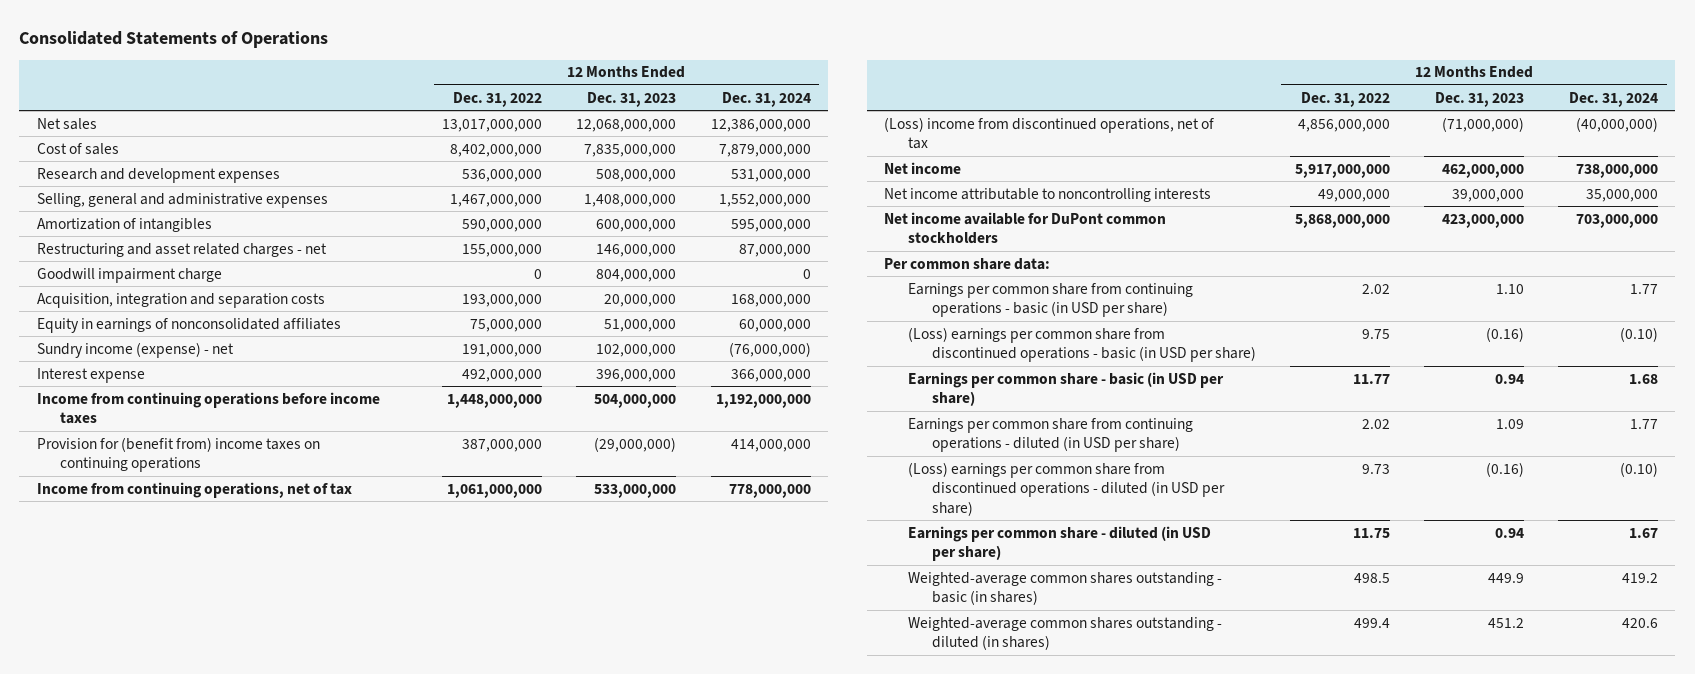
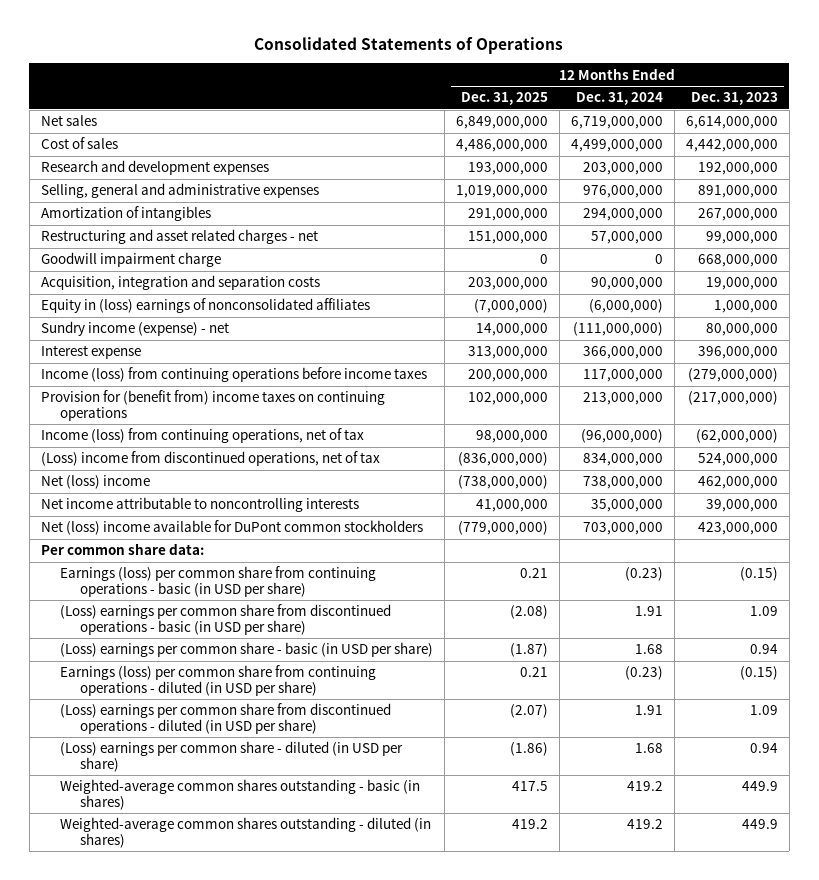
[453,91,543,107] Dec. 31, 2022 -> none
none -> [461,92,549,106] Dec. 31, 2025
[576,118,677,132] 12,068,000,000 -> [685,116,778,130] 6,614,000,000
[710,118,811,132] 12,386,000,000 -> [571,116,664,130] 6,719,000,000
[584,143,677,157] 7,835,000,000 -> [685,139,778,153] 4,442,000,000
[718,143,811,157] 7,879,000,000 -> [571,139,664,153] 4,499,000,000
[596,168,677,182] 508,000,000 -> [697,162,778,176] 192,000,000
[730,168,811,182] 531,000,000 -> [583,162,664,176] 203,000,000
[584,193,677,207] 1,408,000,000 -> [697,185,778,199] 891,000,000
[718,193,811,207] 1,552,000,000 -> [583,185,664,199] 976,000,000
[596,218,677,232] 600,000,000 -> [697,208,778,222] 267,000,000
[730,218,811,232] 595,000,000 -> [583,208,664,222] 294,000,000
[596,243,677,257] 146,000,000 -> [705,231,778,245] 99,000,000
[738,243,811,257] 87,000,000 -> [591,231,664,245] 57,000,000
[596,268,677,282] 804,000,000 -> [697,254,778,268] 668,000,000
[604,293,677,307] 20,000,000 -> [705,277,778,291] 19,000,000
[730,293,811,307] 168,000,000 -> [591,277,664,291] 90,000,000
[36,317,341,333] Equity in earnings of nonconsolidated affiliates -> [40,298,370,314] Equity in (loss) earnings of nonconsolidated affiliates
[604,318,677,332] 51,000,000 -> [713,300,778,314] 1,000,000
[738,318,811,332] 60,000,000 -> [589,299,664,314] (6,000,000)
[596,343,677,357] 102,000,000 -> [705,323,778,337] 80,000,000
[728,341,811,357] (76,000,000) -> [573,322,664,337] (111,000,000)
[36,391,380,425] Income from continuing operations before income taxes -> [40,367,427,383] Income (loss) from continuing operations before income taxes
[594,393,677,408] 504,000,000 -> [687,368,778,383] (279,000,000)
[715,393,811,408] 1,192,000,000 -> [583,369,664,383] 117,000,000
[594,436,677,452] (29,000,000) -> [687,391,778,406] (217,000,000)
[730,438,811,452] 414,000,000 -> [583,392,664,406] 213,000,000
[36,481,352,498] Income from continuing operations, net of tax -> [40,428,364,444] Income (loss) from continuing operations, net of tax
[594,483,677,498] 533,000,000 -> [695,429,778,444] (62,000,000)
[728,483,811,498] 778,000,000 -> [581,429,664,444] (96,000,000)
[1441,116,1524,132] (71,000,000) -> [697,453,778,467] 524,000,000
[1576,116,1659,132] (40,000,000) -> [583,453,664,467] 834,000,000
[884,161,962,174] Net income -> [40,475,150,490] Net (loss) income
[884,211,1167,245] Net income available for DuPont common stockholders -> [40,520,423,536] Net (loss) income available for DuPont common stockholders
[907,282,1193,318] Earnings per common share from continuing operations - basic (in USD per share) -> [60,566,377,597] Earnings (loss) per common share from continuing operations - basic (in USD per share)
[1495,283,1524,294] 1.10 -> [739,567,778,582] (0.15)
[1630,283,1659,294] 1.77 -> [625,567,664,582] (0.23)
[1485,326,1524,342] (0.16) -> [749,606,778,617] 1.09
[1620,326,1659,342] (0.10) -> [635,606,664,617] 1.91
[907,371,1224,407] Earnings per common share - basic (in USD per share) -> [60,642,434,658] (Loss) earnings per common share - basic (in USD per share)
[907,417,1193,453] Earnings per common share from continuing operations - diluted (in USD per share) -> [60,665,377,696] Earnings (loss) per common share from continuing operations - diluted (in USD per share)
[1495,418,1524,429] 1.09 -> [739,666,778,681] (0.15)
[1630,418,1659,429] 1.77 -> [625,666,664,681] (0.23)
[1485,461,1524,477] (0.16) -> [749,705,778,716] 1.09
[1620,461,1659,477] (0.10) -> [635,705,664,716] 1.91
[907,525,1211,562] Earnings per common share - diluted (in USD per share) -> [60,741,404,772] (Loss) earnings per common share - diluted (in USD per share)
[1629,527,1659,538] 1.67 -> [635,743,664,754] 1.68
[1487,617,1524,628] 451.2 -> [741,819,778,830] 449.9
[1622,617,1659,628] 420.6 -> [627,819,664,830] 419.2

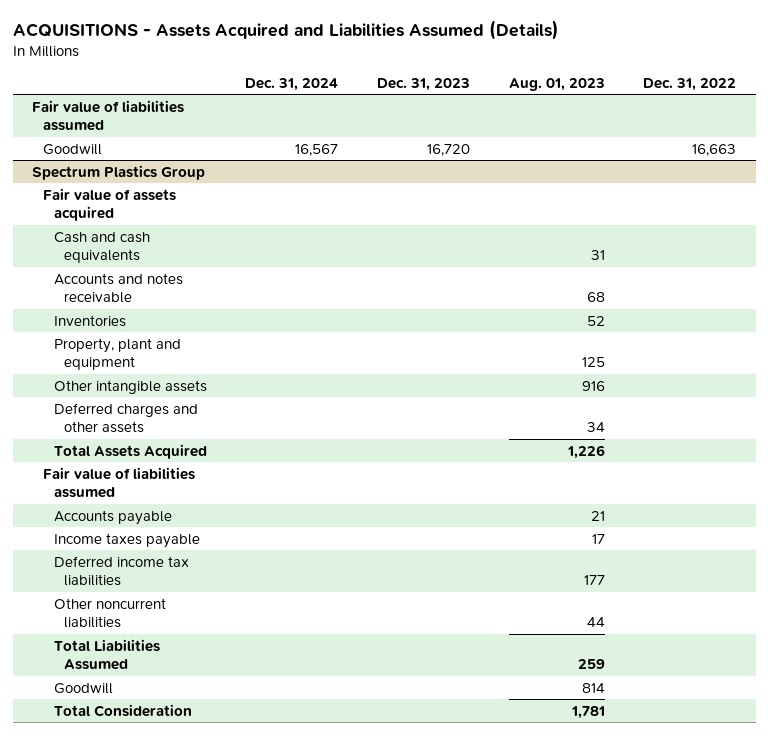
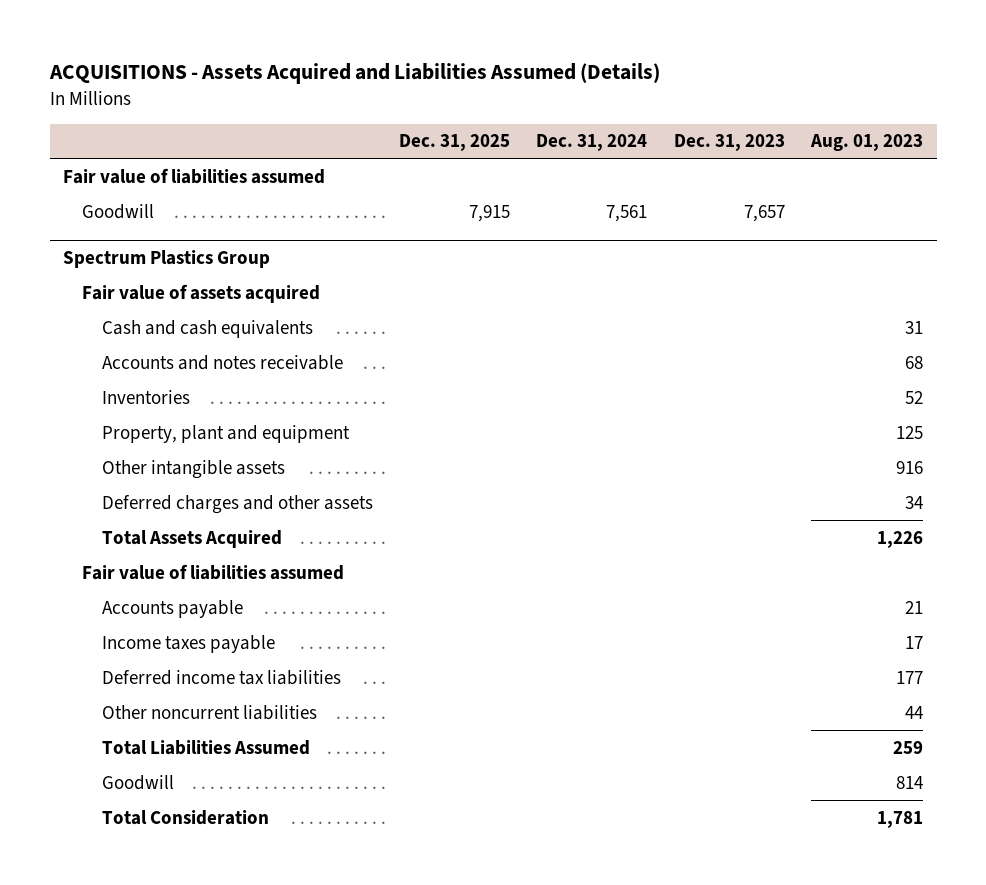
[643,77,737,91] Dec. 31, 2022 -> none
none -> [399,134,511,152] Dec. 31, 2025
[295,143,339,156] 16,567 -> [606,204,648,222] 7,561
[426,143,470,156] 16,720 -> [743,204,785,222] 7,657

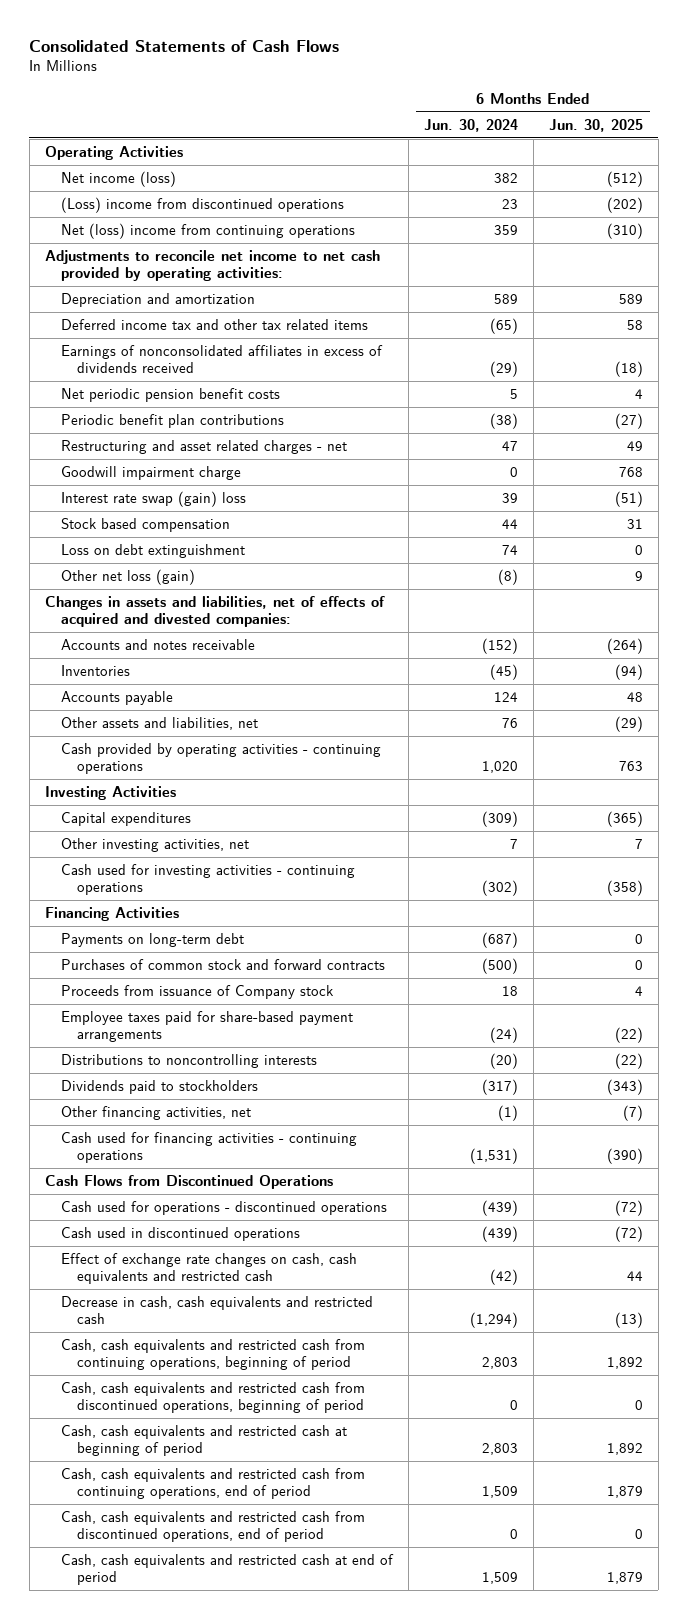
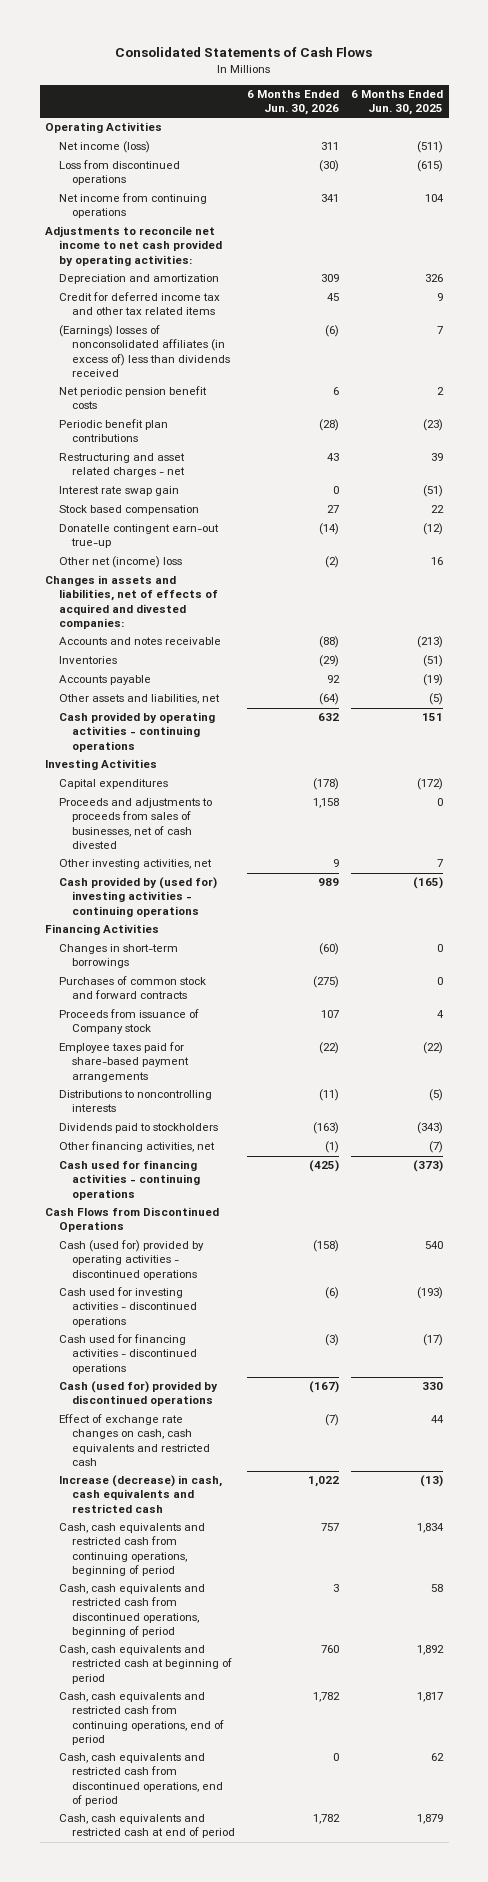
[423,118,518,132] Jun. 30, 2024 -> none
none -> [247,90,340,116] 6 Months Ended Jun. 30, 2026
[606,171,643,188] (512) -> [416,141,443,154] (511)
[60,197,344,214] (Loss) income from discontinued operations -> [58,160,180,186] Loss from discontinued operations
[606,197,643,214] (202) -> [416,160,443,173] (615)
[60,223,355,240] Net (loss) income from continuing operations -> [58,193,207,219] Net income from continuing operations
[606,223,643,240] (310) -> [424,194,444,203] 104
[60,466,241,481] Goodwill impairment charge -> none
[60,544,245,559] Loss on debt extinguishment -> none
[618,294,643,305] 589 -> [424,274,443,283] 326
[60,319,368,331] Deferred income tax and other tax related items -> [58,292,220,316] Credit for deferred income tax and other tax related items
[626,320,643,331] 58 -> [436,293,443,302] 9
[60,345,383,373] Earnings of nonconsolidated affiliates in excess of dividends received -> [58,325,231,377] (Earnings) losses of nonconsolidated affiliates (in excess of) less than dividends received
[614,360,643,377] (18) -> [436,326,443,335] 7
[634,389,643,400] 4 -> [436,387,444,396] 2
[614,413,643,430] (27) -> [422,419,443,432] (23)
[626,441,643,452] 49 -> [430,453,443,462] 39
[60,491,246,508] Interest rate swap (gain) loss -> [58,486,179,497] Interest rate swap gain
[626,519,643,530] 31 -> [430,505,444,514] 22
none -> [58,524,219,549] Donatelle contingent earn-out true-up
[60,569,195,586] Other net loss (gain) -> [58,556,182,569] Other net (income) loss
[634,571,643,582] 9 -> [430,557,443,566] 16
[606,638,643,655] (264) -> [416,636,443,649] (213)
[614,664,643,681] (94) -> [422,655,443,668] (51)
[626,692,643,703] 48 -> [422,674,443,687] (19)
[614,716,643,733] (29) -> [428,693,443,706] (5)
[618,760,643,771] 763 -> [421,713,443,722] 151
[606,811,643,828] (365) -> [416,778,443,791] (172)
none -> [58,798,212,849] Proceeds and adjustments to proceeds from sales of businesses, net of cash divested
[60,864,355,895] Cash used for investing activities - continuing operations -> [58,877,217,917] Cash provided by (used for) investing activities - continuing operations
[606,879,643,896] (358) -> [412,877,443,890] (165)
[60,933,244,948] Payments on long-term debt -> none
none -> [58,944,178,969] Changes in short-term borrowings
[614,1053,643,1070] (22) -> [428,1089,443,1102] (5)
[606,1147,643,1164] (390) -> [412,1160,443,1173] (373)
[60,1201,387,1216] Cash used for operations - discontinued operations -> [58,1240,204,1280] Cash (used for) provided by operating activities - discontinued operations
[614,1200,643,1217] (72) -> [424,1241,443,1250] 540
none -> [58,1287,198,1327] Cash used for investing activities - discontinued operations
none -> [58,1334,198,1374] Cash used for financing activities - discontinued operations
[60,1227,300,1242] Cash used in discontinued operations -> [58,1381,218,1407] Cash (used for) provided by discontinued operations
[614,1226,643,1243] (72) -> [421,1382,443,1391] 330
[60,1296,373,1324] Decrease in cash, cash equivalents and restricted cash -> [58,1475,222,1513] Increase (decrease) in cash, cash equivalents and restricted cash
[606,1356,643,1369] 1,892 -> [416,1523,444,1534] 1,834
[634,1399,643,1410] 0 -> [430,1584,443,1593] 58
[606,1485,643,1498] 1,879 -> [416,1692,443,1703] 1,817
[634,1528,643,1539] 0 -> [430,1753,444,1762] 62

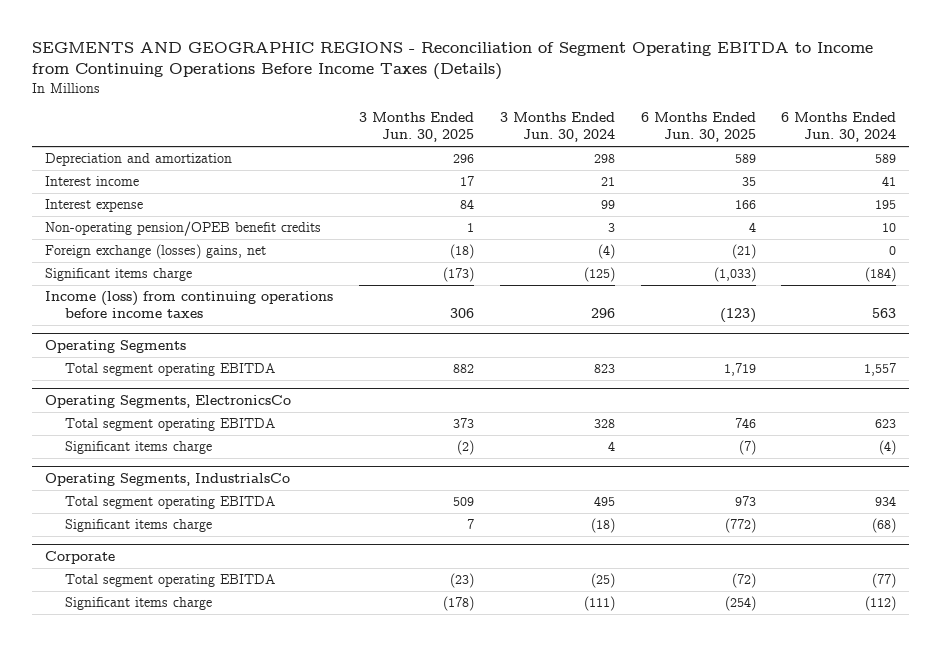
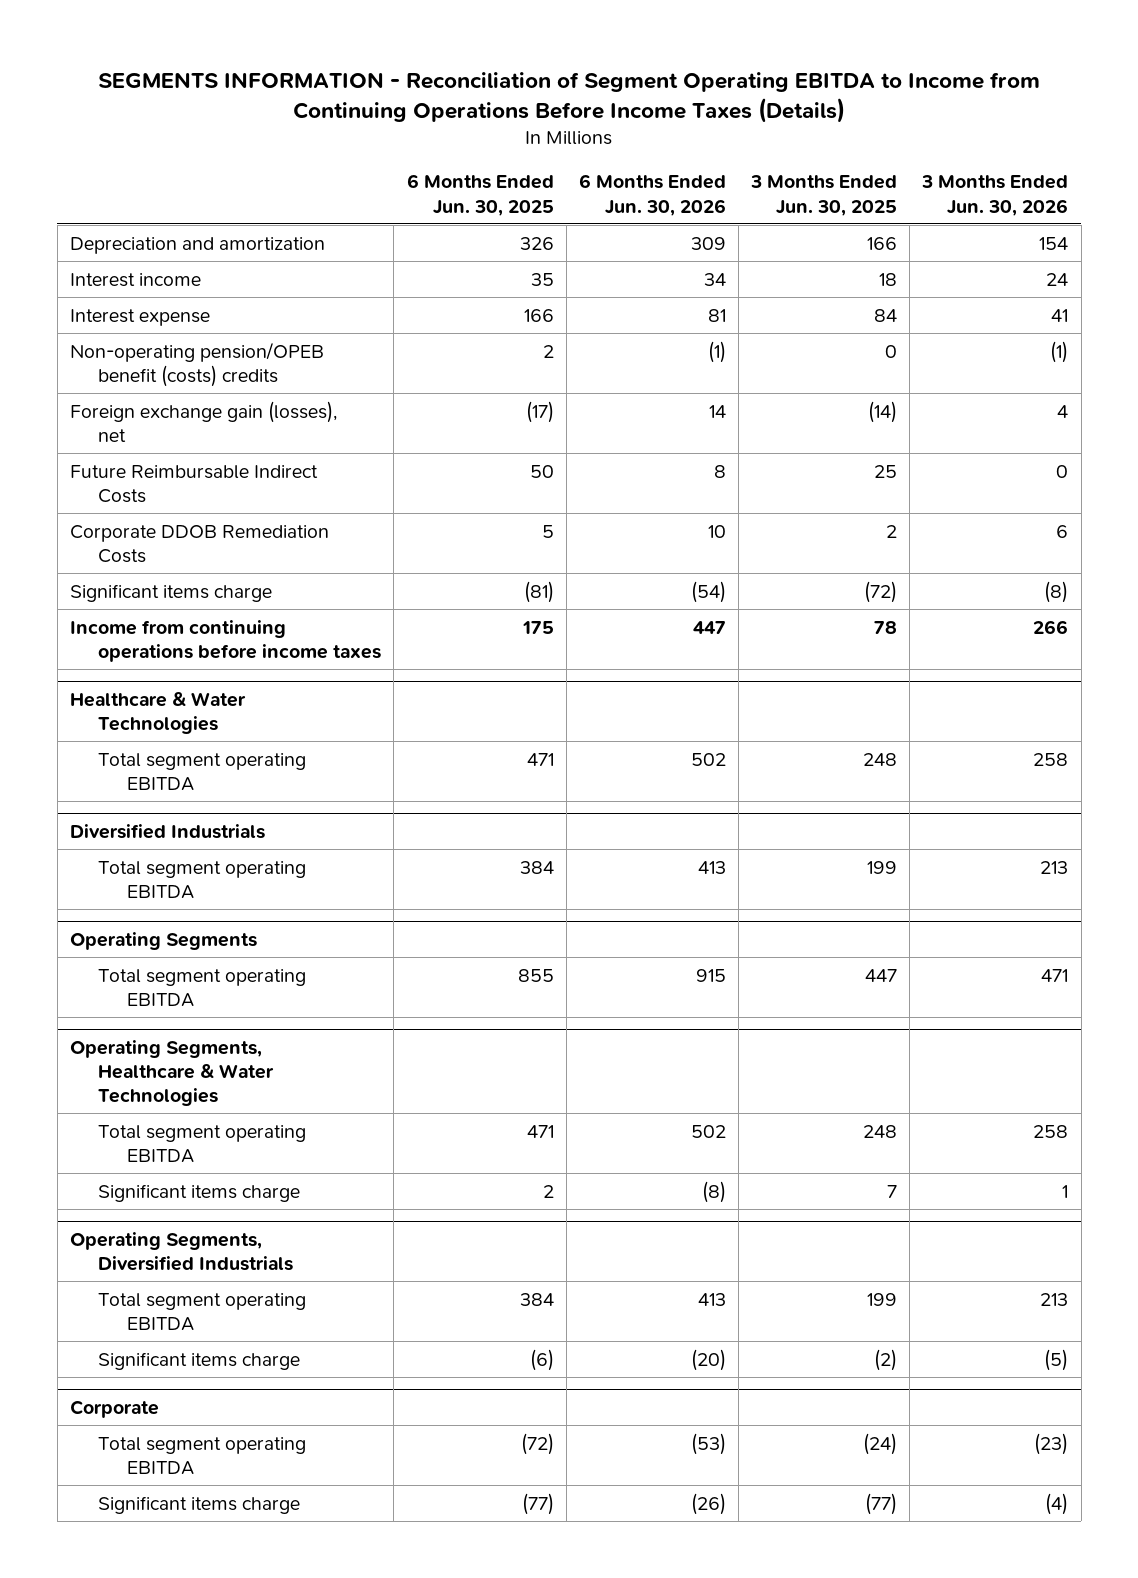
[32,42,874,81] SEGMENTS AND GEOGRAPHIC REGIONS - Reconciliation of Segment Operating EBITDA to Income from Continuing Operations Before Income Taxes (Details) -> [98,71,1041,123] SEGMENTS INFORMATION - Reconciliation of Segment Operating EBITDA to Income from Continuing Operations Before Income Taxes (Details)
[499,112,615,143] 3 Months Ended Jun. 30, 2024 -> none
[781,112,897,143] 6 Months Ended Jun. 30, 2024 -> none
none -> [578,174,726,216] 6 Months Ended Jun. 30, 2026
none -> [921,175,1069,216] 3 Months Ended Jun. 30, 2026
[453,154,475,164] 296 -> [867,236,898,250] 166
[734,154,756,164] 589 -> [519,236,554,250] 326
[460,176,475,187] 17 -> [879,272,898,286] 18
[45,221,322,237] Non-operating pension/OPEB benefit credits -> [69,341,324,387] Non-operating pension/OPEB benefit (costs) credits
[467,223,475,233] 1 -> [885,344,898,358] 0
[748,222,756,233] 4 -> [542,344,554,358] 2
[45,244,267,260] Foreign exchange (losses) gains, net -> [69,400,337,442] Foreign exchange gain (losses), net
[450,244,475,260] (18) -> [868,400,898,423] (14)
[731,244,756,260] (21) -> [525,400,554,423] (17)
none -> [69,464,318,503] Future Reimbursable Indirect Costs
none -> [69,524,329,563] Corporate DDOB Remediation Costs
[443,267,475,283] (173) -> [864,580,898,603] (72)
[713,267,756,283] (1,033) -> [523,580,554,603] (81)
[45,291,334,319] Income (loss) from continuing operations before income taxes -> [69,619,382,662] Income from continuing operations before income taxes
[450,308,475,319] 306 -> [874,620,898,634] 78
[719,308,756,324] (123) -> [521,620,554,634] 175
none -> [69,691,246,734] Healthcare & Water Technologies
none -> [98,752,307,791] Total segment operating EBITDA
none -> [69,823,265,839] Diversified Industrials
none -> [98,860,307,899] Total segment operating EBITDA
[45,394,292,408] Operating Segments, ElectronicsCo -> none
[45,472,291,486] Operating Segments, IndustrialsCo -> none
[453,364,475,374] 882 -> [865,968,898,982] 447
[723,363,756,377] 1,719 -> [517,968,554,982] 855
none -> [69,1039,275,1106] Operating Segments, Healthcare & Water Technologies
[453,418,475,429] 373 -> [863,1124,898,1138] 248
[734,418,756,429] 746 -> [526,1124,554,1138] 471
[457,440,475,456] (2) -> [887,1184,898,1198] 7
[738,440,756,456] (7) -> [542,1184,554,1198] 2
none -> [69,1231,294,1271] Operating Segments, Diversified Industrials
[453,497,475,507] 509 -> [867,1292,898,1306] 199
[734,496,756,507] 973 -> [519,1292,554,1306] 384
[467,519,475,530] 7 -> [874,1348,898,1371] (2)
[724,518,756,534] (772) -> [529,1348,554,1371] (6)
[450,573,475,589] (23) -> [863,1432,898,1455] (24)
[443,596,475,612] (178) -> [865,1492,898,1515] (77)
[724,596,756,612] (254) -> [521,1492,554,1515] (77)

